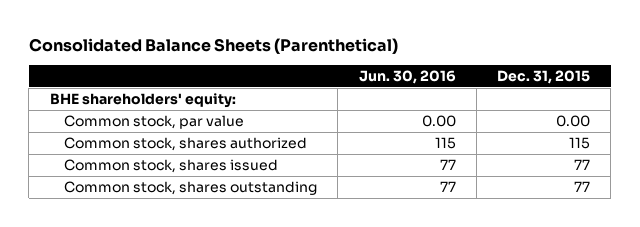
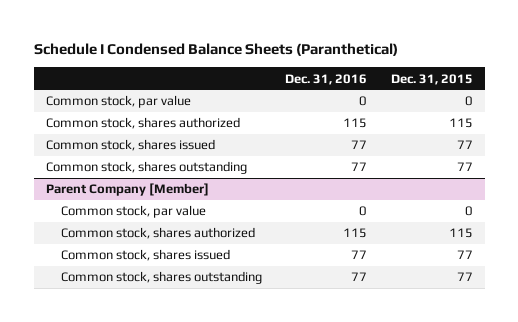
[28,37,398,54] Consolidated Balance Sheets (Parenthetical) -> [33,43,398,57] Schedule I Condensed Balance Sheets (Paranthetical)
[358,69,456,84] Jun. 30, 2016 -> none
none -> [285,73,368,85] Dec. 31, 2016
[49,93,236,109] BHE shareholders' equity: -> none
[556,115,591,128] 0.00 -> [464,96,473,107] 0
none -> [45,183,209,197] Parent Company [Member]
none -> [60,205,206,219] Common stock, par value
none -> [60,227,255,240] Common stock, shares authorized
none -> [60,249,230,262] Common stock, shares issued
none -> [60,271,262,285] Common stock, shares outstanding

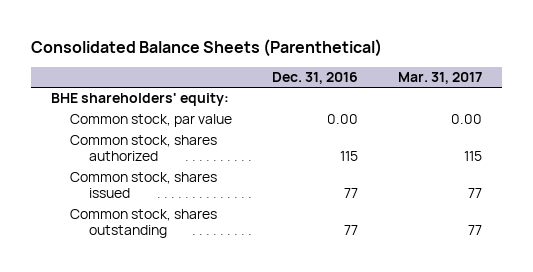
[33,43,398,57] Schedule I Condensed Balance Sheets (Paranthetical) -> [31,38,383,57] Consolidated Balance Sheets (Parenthetical)
[390,73,473,85] Dec. 31, 2015 -> none
none -> [397,71,482,84] Mar. 31, 2017
[45,117,240,130] Common stock, shares authorized -> none
[45,139,215,152] Common stock, shares issued -> none
[45,161,247,175] Common stock, shares outstanding -> none
[45,183,209,197] Parent Company [Member] -> none
[60,205,206,219] Common stock, par value -> none
none -> [51,93,230,107] BHE shareholders' equity:
[359,96,368,107] 0 -> [326,114,358,125] 0.00

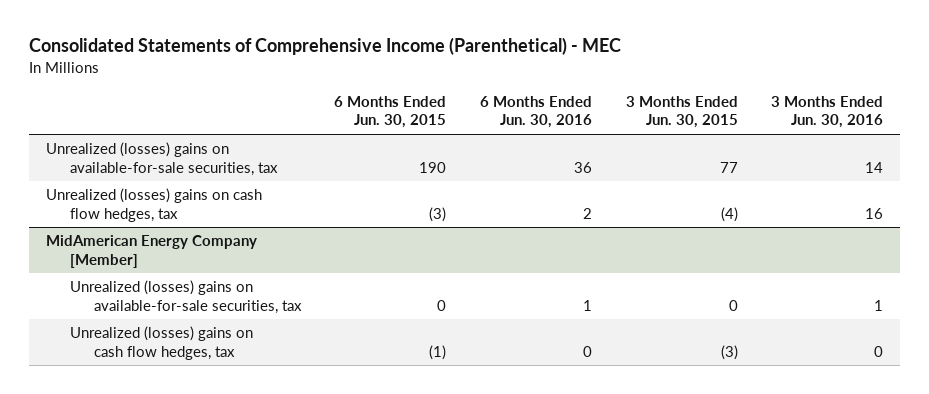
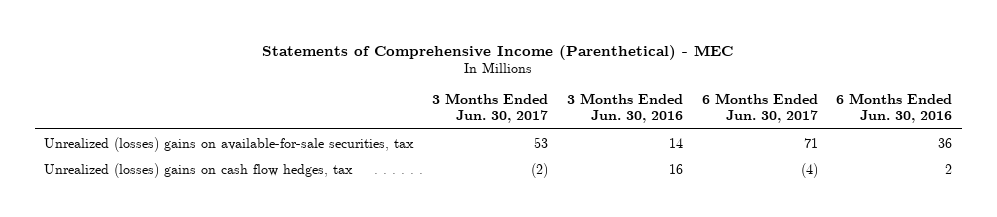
[28,37,621,56] Consolidated Statements of Comprehensive Income (Parenthetical) - MEC -> [262,44,734,60] Statements of Comprehensive Income (Parenthetical) - MEC
[334,96,447,129] 6 Months Ended Jun. 30, 2015 -> none
[625,96,738,129] 3 Months Ended Jun. 30, 2015 -> none
none -> [432,93,549,124] 3 Months Ended Jun. 30, 2017
none -> [701,93,818,124] 6 Months Ended Jun. 30, 2017
[45,235,257,268] MidAmerican Energy Company [Member] -> none
[69,280,302,314] Unrealized (losses) gains on available-for-sale securities, tax -> none
[69,326,253,360] Unrealized (losses) gains on cash flow hedges, tax -> none

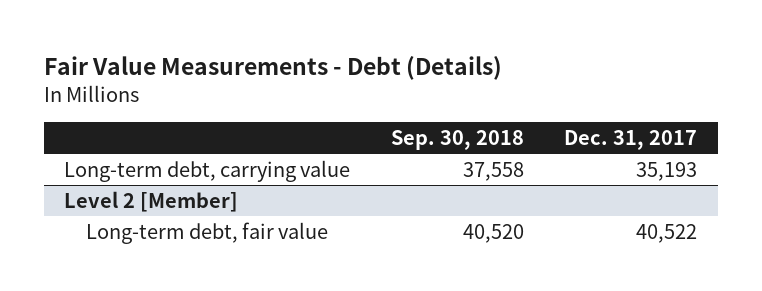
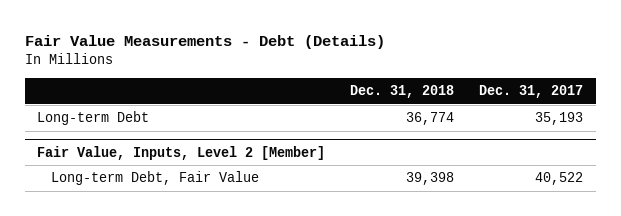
[390,130,524,151] Sep. 30, 2018 -> none
none -> [350,85,455,99] Dec. 31, 2018
[64,159,351,182] Long-term debt, carrying value -> [37,111,150,126] Long-term Debt
[64,190,239,212] Level 2 [Member] -> [37,145,326,160] Fair Value, Inputs, Level 2 [Member]
[86,221,329,244] Long-term debt, fair value -> [51,171,260,186] Long-term Debt, Fair Value

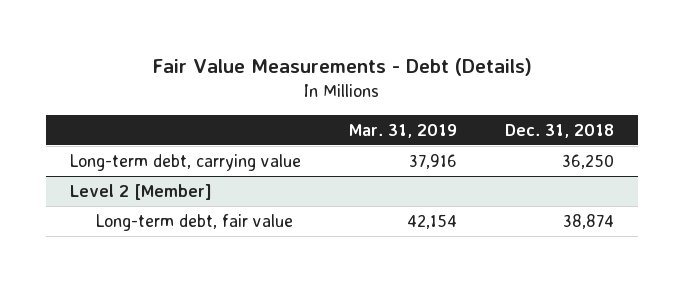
[479,85,584,99] Dec. 31, 2017 -> none
none -> [348,123,457,138] Mar. 31, 2019
[37,111,150,126] Long-term Debt -> [69,153,301,171] Long-term debt, carrying value
[406,112,455,126] 36,774 -> [561,153,614,169] 36,250
[37,145,326,160] Fair Value, Inputs, Level 2 [Member] -> [69,183,212,200] Level 2 [Member]
[51,171,260,186] Long-term Debt, Fair Value -> [96,213,294,231] Long-term debt, fair value
[406,172,455,186] 39,398 -> [562,213,614,229] 38,874

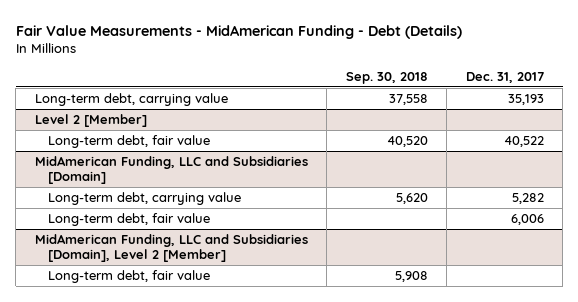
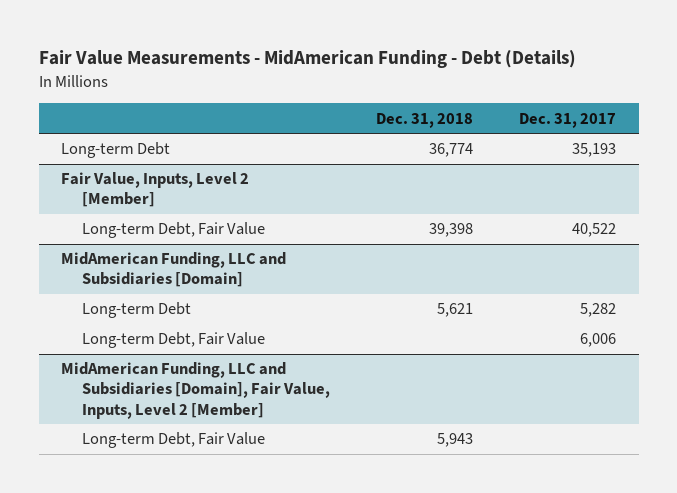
[345,71,428,84] Sep. 30, 2018 -> none
none -> [376,112,474,128] Dec. 31, 2018
[34,92,228,106] Long-term debt, carrying value -> [61,142,171,159] Long-term Debt
[34,113,147,127] Level 2 [Member] -> [61,172,250,208] Fair Value, Inputs, Level 2 [Member]
[47,134,210,148] Long-term debt, fair value -> [82,222,266,239] Long-term Debt, Fair Value
[47,191,241,205] Long-term debt, carrying value -> [82,302,192,319] Long-term Debt
[47,212,210,226] Long-term debt, fair value -> [82,332,266,349] Long-term Debt, Fair Value
[34,233,308,263] MidAmerican Funding, LLC and Subsidiaries [Domain], Level 2 [Member] -> [61,362,331,419] MidAmerican Funding, LLC and Subsidiaries [Domain], Fair Value, Inputs, Level 2 [Member]
[47,269,210,283] Long-term debt, fair value -> [82,432,266,449] Long-term Debt, Fair Value

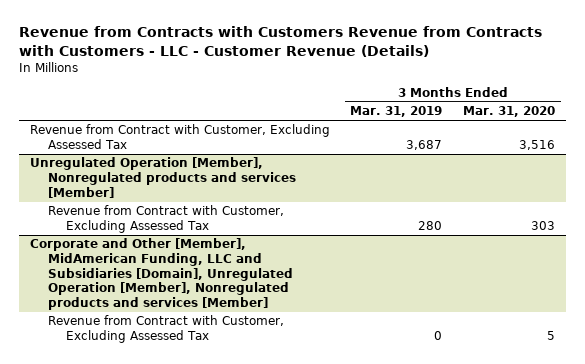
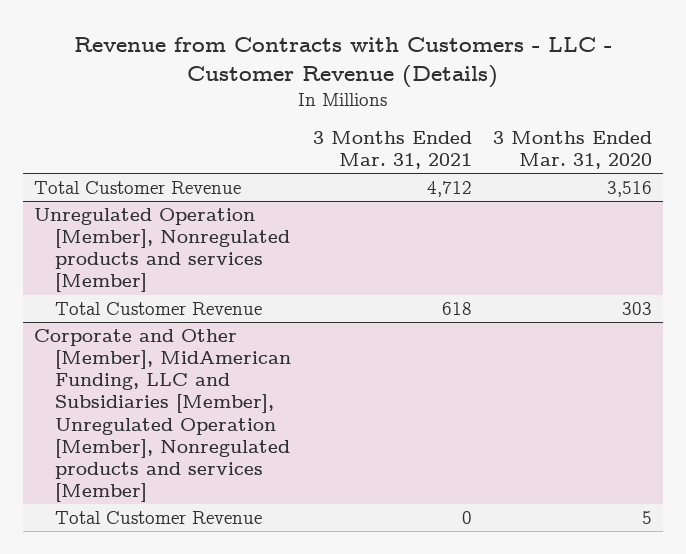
[19,26,543,57] Revenue from Contracts with Customers Revenue from Contracts with Customers - LLC - Customer Revenue (Details) -> [73,36,612,88] Revenue from Contracts with Customers - LLC - Customer Revenue (Details)
[350,106,443,118] Mar. 31, 2019 -> none
none -> [312,131,472,170] 3 Months Ended Mar. 31, 2021
[29,124,330,150] Revenue from Contract with Customer, Excluding Assessed Tax -> [33,180,241,194] Total Customer Revenue
[47,205,284,234] Revenue from Contract with Customer, Excluding Assessed Tax -> [54,301,262,315] Total Customer Revenue
[29,238,293,310] Corporate and Other [Member], MidAmerican Funding, LLC and Subsidiaries [Domain], Unregulated Operation [Member], Nonregulated products and services [Member] -> [33,328,291,503] Corporate and Other [Member], MidAmerican Funding, LLC and Subsidiaries [Member], Unregulated Operation [Member], Nonregulated products and services [Member]
[47,315,284,344] Revenue from Contract with Customer, Excluding Assessed Tax -> [54,510,262,524] Total Customer Revenue

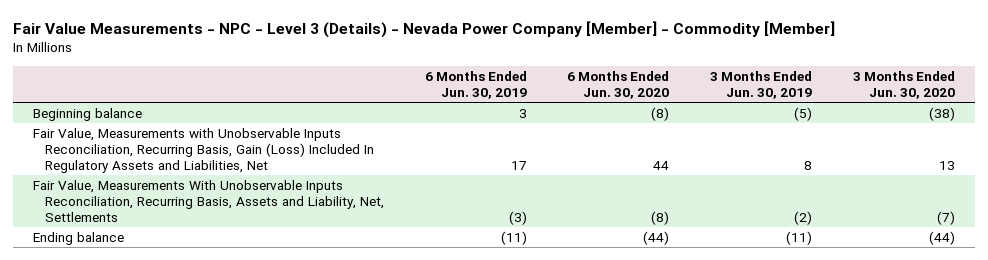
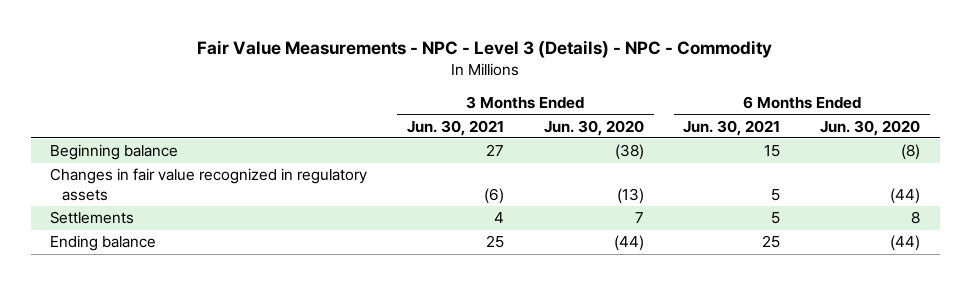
[12,21,835,39] Fair Value Measurements - NPC - Level 3 (Details) - Nevada Power Company [Member] - Commodity [Member] -> [197,40,773,59] Fair Value Measurements - NPC - Level 3 (Details) - NPC - Commodity
[424,71,527,100] 6 Months Ended Jun. 30, 2019 -> none
[709,71,812,100] 3 Months Ended Jun. 30, 2019 -> none
none -> [407,119,505,136] Jun. 30, 2021
none -> [683,119,781,136] Jun. 30, 2021
[33,180,385,222] Fair Value, Measurements With Unobservable Inputs Reconciliation, Recurring Basis, Assets and Liability, Net, Settlements -> none
[33,128,375,173] Fair Value, Measurements with Unobservable Inputs Reconciliation, Recurring Basis, Gain (Loss) Included In Regulatory Assets and Liabilities, Net -> [50,168,368,202] Changes in fair value recognized in regulatory assets
[653,160,670,170] 44 -> [890,188,921,205] (44)
[938,160,955,170] 13 -> [616,188,644,205] (13)
none -> [50,211,135,225] Settlements

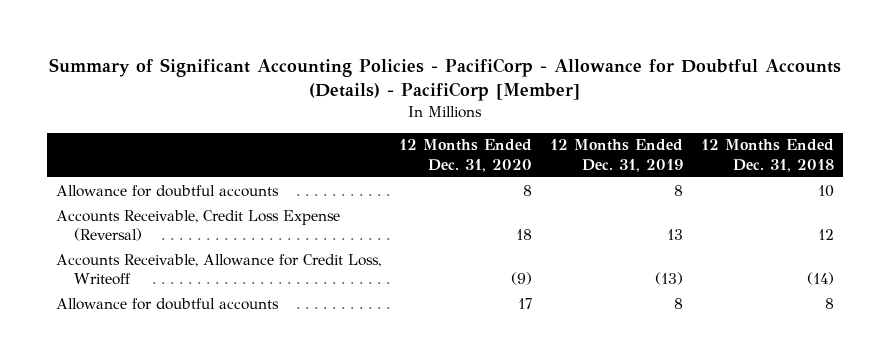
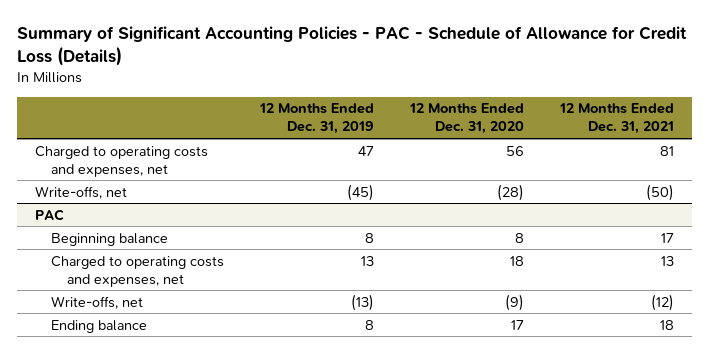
[49,57,842,101] Summary of Significant Accounting Policies - PacifiCorp - Allowance for Doubtful Accounts (Details) - PacifiCorp [Member] -> [16,26,687,67] Summary of Significant Accounting Policies - PAC - Schedule of Allowance for Credit Loss (Details)
[701,139,835,172] 12 Months Ended Dec. 31, 2018 -> none
none -> [559,103,675,135] 12 Months Ended Dec. 31, 2021
none -> [34,145,208,177] Charged to operating costs and expenses, net
none -> [34,185,127,199] Write-offs, net
none -> [34,208,64,221] PAC
[56,184,280,197] Allowance for doubtful accounts -> [50,232,168,246] Beginning balance
[56,209,341,242] Accounts Receivable, Credit Loss Expense (Reversal) -> [50,255,224,287] Charged to operating costs and expenses, net
[56,253,382,286] Accounts Receivable, Allowance for Credit Loss, Writeoff -> [50,295,143,309] Write-offs, net
[56,297,280,310] Allowance for doubtful accounts -> [50,319,147,333] Ending balance

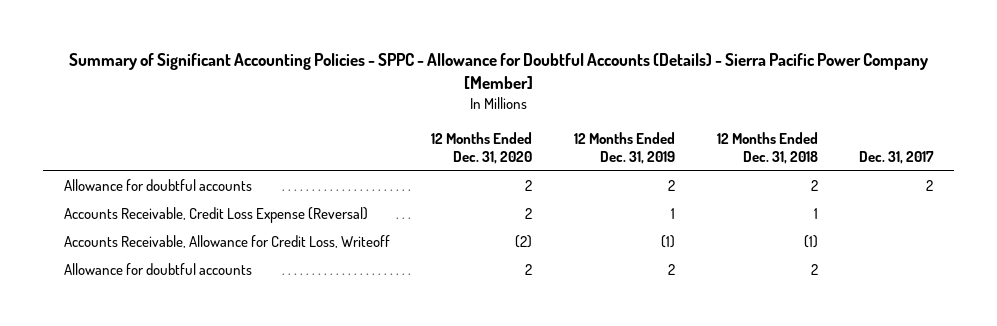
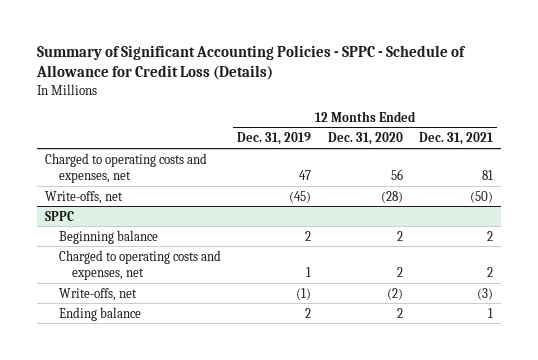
[68,53,928,90] Summary of Significant Accounting Policies - SPPC - Allowance for Doubtful Accounts (Details) - Sierra Pacific Power Company [Member] -> [36,45,467,81] Summary of Significant Accounting Policies - SPPC - Schedule of Allowance for Credit Loss (Details)
[716,131,818,164] 12 Months Ended Dec. 31, 2018 -> none
[859,150,935,164] Dec. 31, 2017 -> none
none -> [418,132,493,146] Dec. 31, 2021
[63,206,368,223] Accounts Receivable, Credit Loss Expense (Reversal) -> none
[63,234,390,248] Accounts Receivable, Allowance for Credit Loss, Writeoff -> none
none -> [45,152,208,183] Charged to operating costs and expenses, net
none -> [45,190,124,204] Write-offs, net
none -> [45,210,75,221] SPPC
[63,178,252,191] Allowance for doubtful accounts -> [58,229,158,244] Beginning balance
none -> [58,249,221,280] Charged to operating costs and expenses, net
none -> [58,287,137,301] Write-offs, net
[63,262,252,275] Allowance for doubtful accounts -> [58,306,141,321] Ending balance

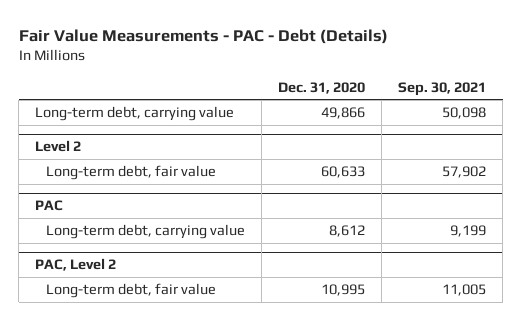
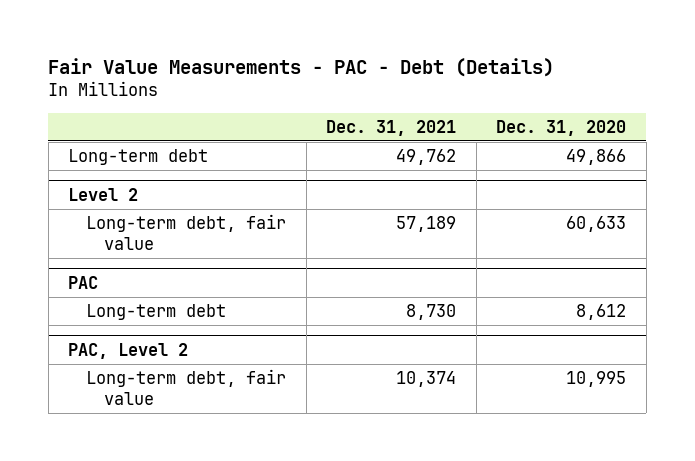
[398,81,487,96] Sep. 30, 2021 -> none
none -> [326,119,457,136] Dec. 31, 2021
[35,106,235,122] Long-term debt, carrying value -> [68,149,209,166] Long-term debt
[46,224,246,240] Long-term debt, carrying value -> [86,304,227,321] Long-term debt

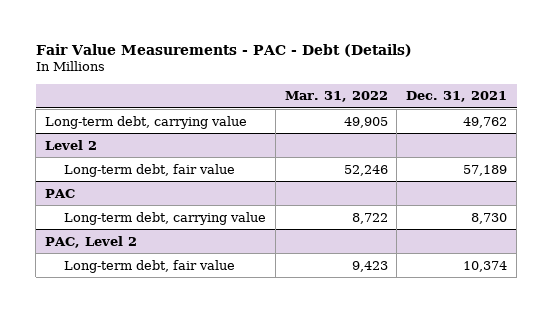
[496,119,627,136] Dec. 31, 2020 -> none
none -> [284,91,388,103] Mar. 31, 2022
[68,149,209,166] Long-term debt -> [45,115,248,129] Long-term debt, carrying value
[86,304,227,321] Long-term debt -> [63,211,266,225] Long-term debt, carrying value

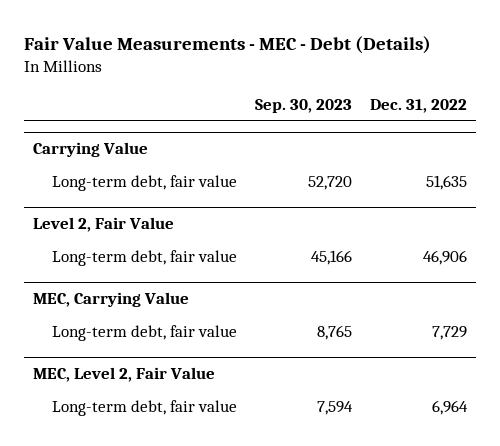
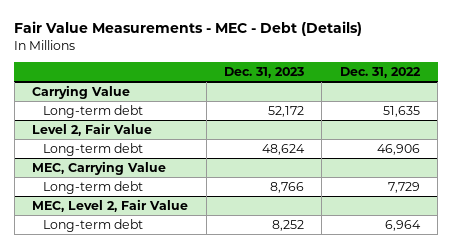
[255,99,353,114] Sep. 30, 2023 -> none
none -> [223,67,304,79] Dec. 31, 2023
[52,174,238,191] Long-term debt, fair value -> [42,104,143,118] Long-term debt
[52,249,238,266] Long-term debt, fair value -> [42,142,143,156] Long-term debt
[52,324,238,341] Long-term debt, fair value -> [42,180,143,194] Long-term debt
[52,399,238,416] Long-term debt, fair value -> [42,218,143,232] Long-term debt

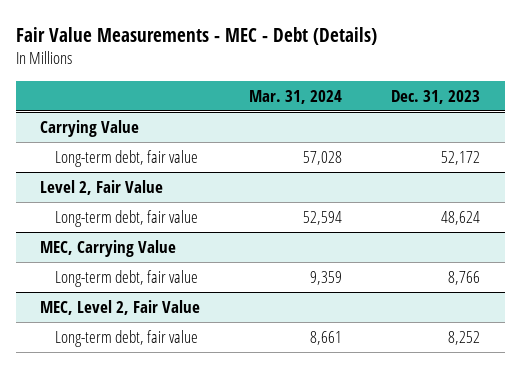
[339,67,421,79] Dec. 31, 2022 -> none
none -> [249,89,343,104] Mar. 31, 2024
[42,104,143,118] Long-term debt -> [54,149,198,167] Long-term debt, fair value
[42,142,143,156] Long-term debt -> [54,209,198,227] Long-term debt, fair value
[42,180,143,194] Long-term debt -> [54,269,198,287] Long-term debt, fair value
[42,218,143,232] Long-term debt -> [54,329,198,347] Long-term debt, fair value

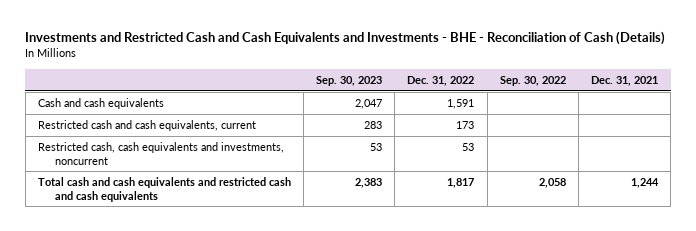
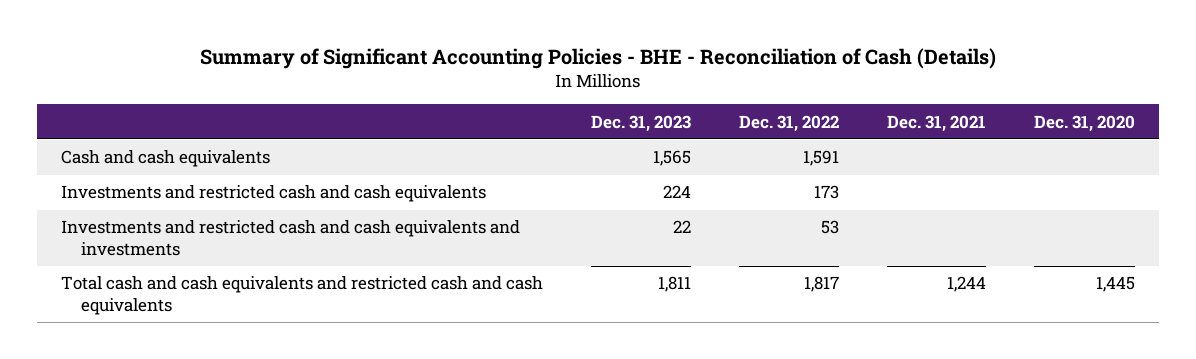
[25,31,666,46] Investments and Restricted Cash and Cash Equivalents and Investments - BHE - Reconciliation of Cash (Details) -> [199,47,996,69] Summary of Significant Accounting Policies - BHE - Reconciliation of Cash (Details)
[316,75,383,86] Sep. 30, 2023 -> none
[499,75,566,86] Sep. 30, 2022 -> none
none -> [590,114,691,132] Dec. 31, 2023
none -> [1033,114,1135,132] Dec. 31, 2020
[37,119,256,131] Restricted cash and cash equivalents, current -> [60,185,486,203] Investments and restricted cash and cash equivalents
[37,141,284,165] Restricted cash, cash equivalents and investments, noncurrent -> [60,220,520,256] Investments and restricted cash and cash equivalents and investments

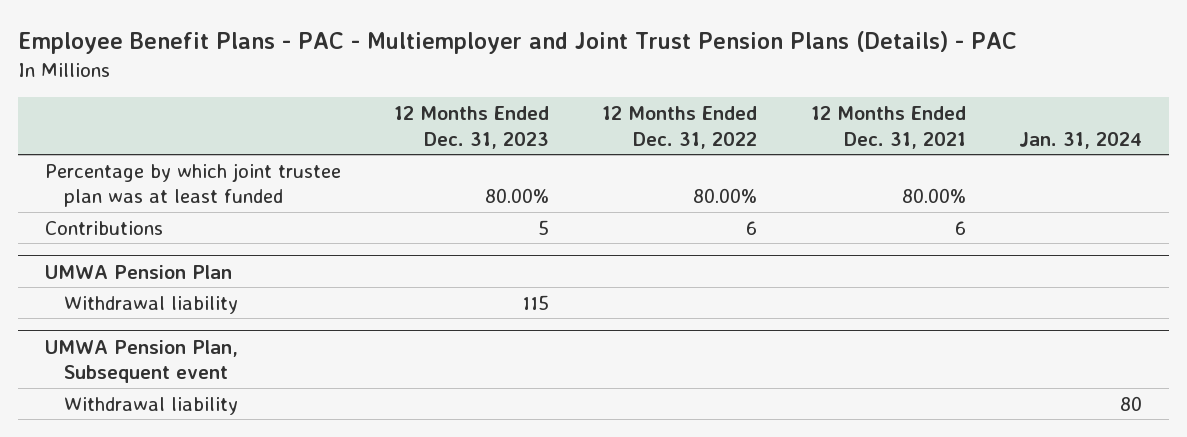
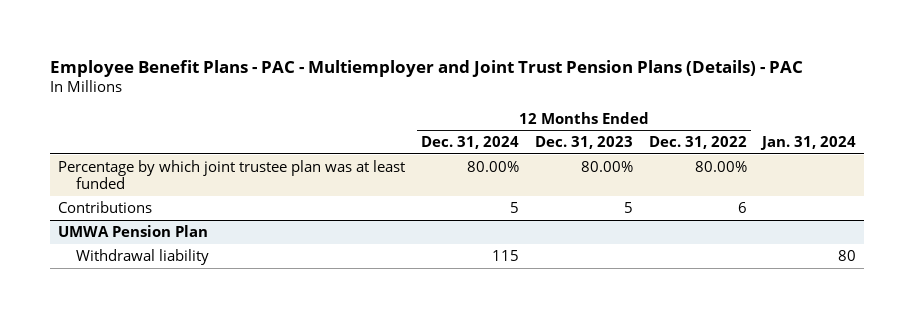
[810,105,966,149] 12 Months Ended Dec. 31, 2021 -> none
none -> [421,136,520,150] Dec. 31, 2024
[63,295,238,314] Withdrawal liability -> none
[44,339,238,384] UMWA Pension Plan, Subsequent event -> none

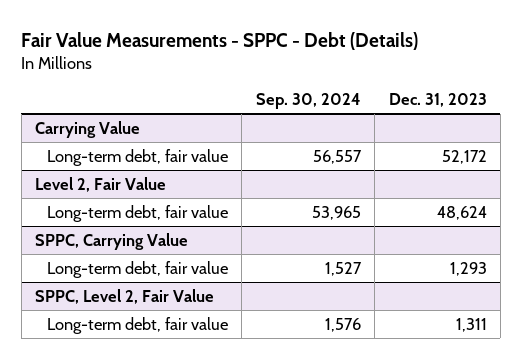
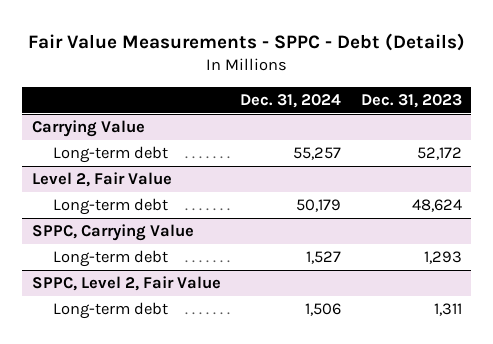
[255,92,361,109] Sep. 30, 2024 -> none
none -> [240,93,342,108] Dec. 31, 2024
[46,148,228,166] Long-term debt, fair value -> [53,146,169,164] Long-term debt
[46,204,228,222] Long-term debt, fair value -> [53,198,169,216] Long-term debt
[46,260,228,278] Long-term debt, fair value -> [53,250,169,268] Long-term debt
[46,316,228,334] Long-term debt, fair value -> [53,302,169,320] Long-term debt

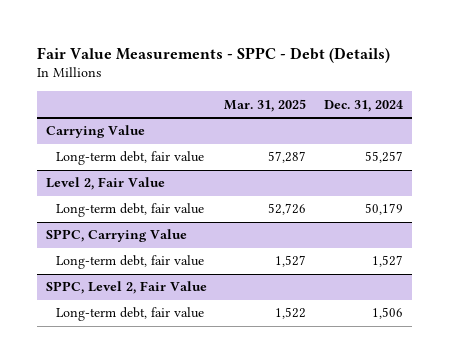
[360,93,462,108] Dec. 31, 2023 -> none
none -> [224,98,307,112] Mar. 31, 2025
[53,146,169,164] Long-term debt -> [56,151,205,166] Long-term debt, fair value
[53,198,169,216] Long-term debt -> [56,203,205,218] Long-term debt, fair value
[53,250,169,268] Long-term debt -> [56,255,205,270] Long-term debt, fair value
[53,302,169,320] Long-term debt -> [56,307,205,322] Long-term debt, fair value

